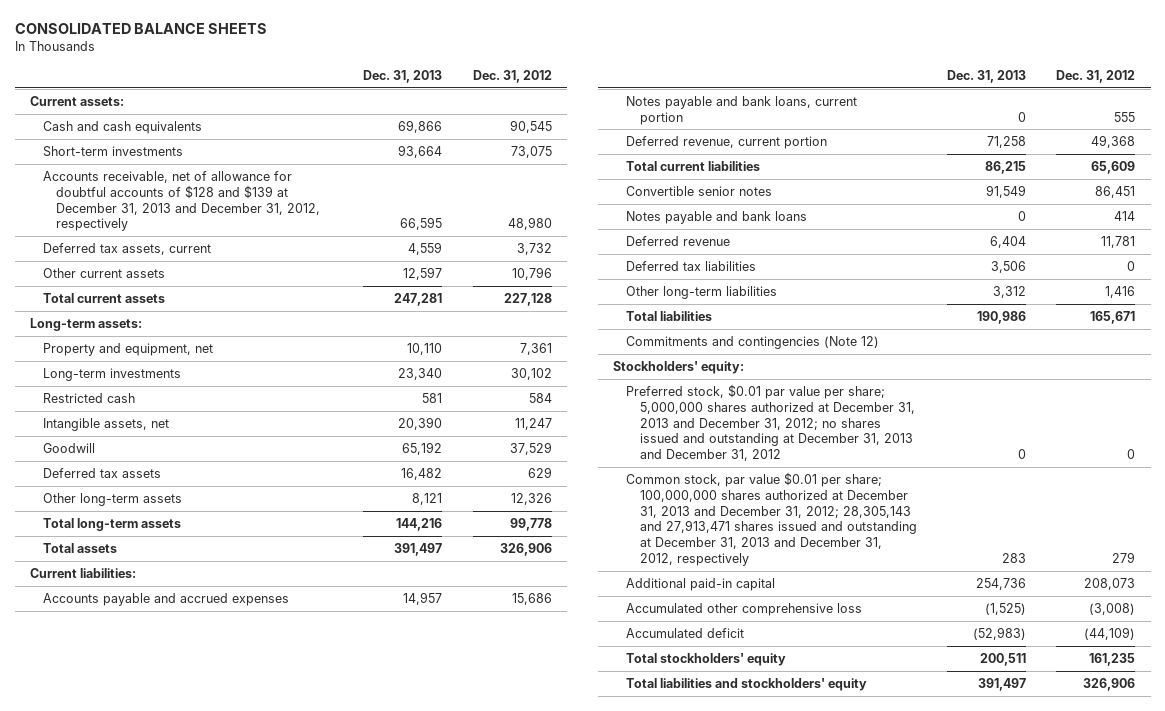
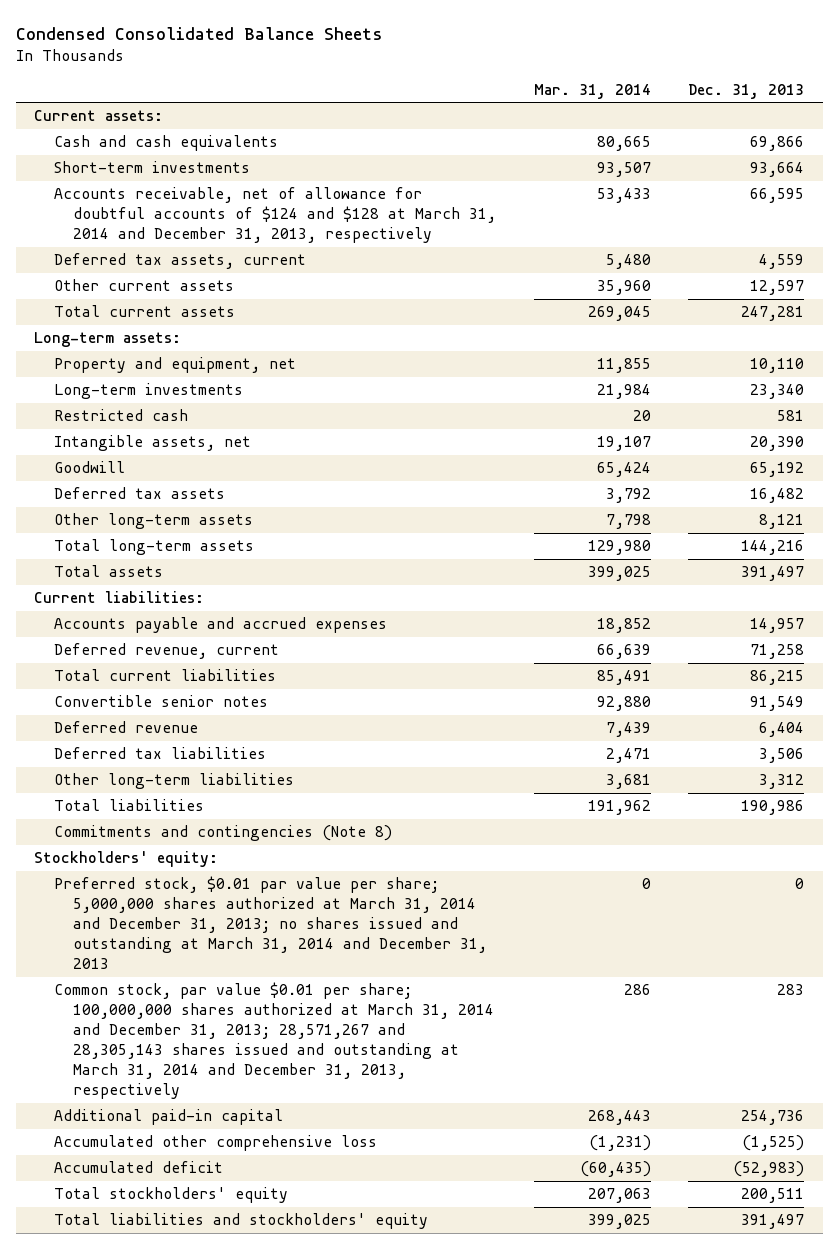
[14,22,267,34] CONSOLIDATED BALANCE SHEETS -> [15,26,383,40] Condensed Consolidated Balance Sheets
[472,69,552,83] Dec. 31, 2012 -> none
none -> [533,83,651,99] Mar. 31, 2014
[42,170,321,232] Accounts receivable, net of allowance for doubtful accounts of $128 and $139 at December 31, 2013 and December 31, 2012, respectively -> [53,187,497,244] Accounts receivable, net of allowance for doubtful accounts of $124 and $128 at March 31, 2014 and December 31, 2013, respectively
[626,95,858,125] Notes payable and bank loans, current portion -> none
[626,135,828,149] Deferred revenue, current portion -> [53,643,279,660] Deferred revenue, current
[626,210,808,224] Notes payable and bank loans -> none
[626,335,880,349] Commitments and contingencies (Note 12) -> [53,825,392,842] Commitments and contingencies (Note 8)
[626,383,915,462] Preferred stock, $0.01 par value per share; 5,000,000 shares authorized at December 31, 2013 and December 31, 2012; no shares issued and outstanding at December 31, 2013 and December 31, 2012 -> [53,876,488,970] Preferred stock, $0.01 par value per share; 5,000,000 shares authorized at March 31, 2014 and December 31, 2013; no shares issued and outstanding at March 31, 2014 and December 31, 2013
[626,471,917,567] Common stock, par value $0.01 per share; 100,000,000 shares authorized at December 31, 2013 and December 31, 2012; 28,305,143 and 27,913,471 shares issued and outstanding at December 31, 2013 and December 31, 2012, respectively -> [53,982,495,1100] Common stock, par value $0.01 per share; 100,000,000 shares authorized at March 31, 2014 and December 31, 2013; 28,571,267 and 28,305,143 shares issued and outstanding at March 31, 2014 and December 31, 2013, respectively

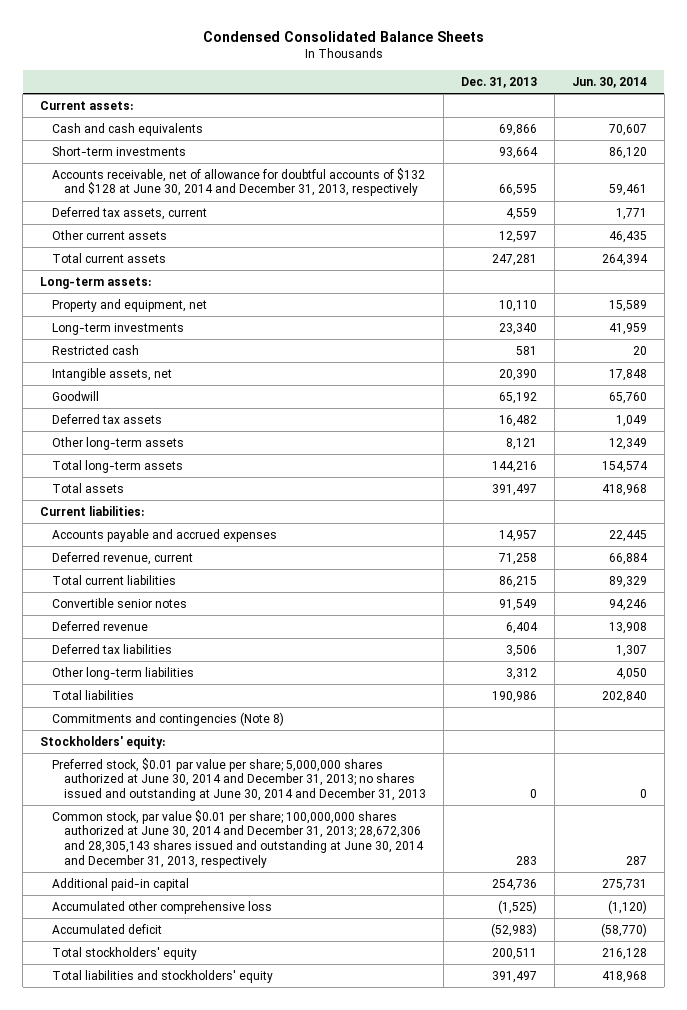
[533,83,651,99] Mar. 31, 2014 -> none
none -> [571,76,647,88] Jun. 30, 2014
[53,187,497,244] Accounts receivable, net of allowance for doubtful accounts of $124 and $128 at March 31, 2014 and December 31, 2013, respectively -> [52,167,426,197] Accounts receivable, net of allowance for doubtful accounts of $132 and $128 at June 30, 2014 and December 31, 2013, respectively
[53,876,488,970] Preferred stock, $0.01 par value per share; 5,000,000 shares authorized at March 31, 2014 and December 31, 2013; no shares issued and outstanding at March 31, 2014 and December 31, 2013 -> [52,757,427,802] Preferred stock, $0.01 par value per share; 5,000,000 shares authorized at June 30, 2014 and December 31, 2013; no shares issued and outstanding at June 30, 2014 and December 31, 2013
[53,982,495,1100] Common stock, par value $0.01 per share; 100,000,000 shares authorized at March 31, 2014 and December 31, 2013; 28,571,267 and 28,305,143 shares issued and outstanding at March 31, 2014 and December 31, 2013, respectively -> [52,809,425,868] Common stock, par value $0.01 per share; 100,000,000 shares authorized at June 30, 2014 and December 31, 2013; 28,672,306 and 28,305,143 shares issued and outstanding at June 30, 2014 and December 31, 2013, respectively

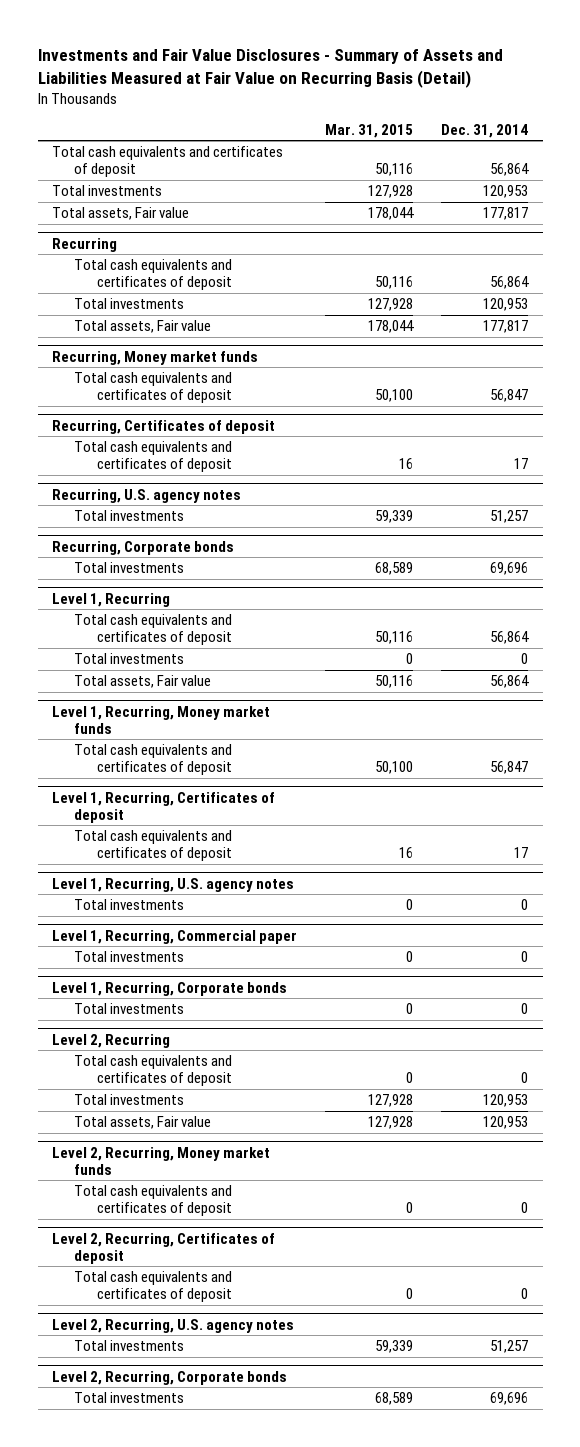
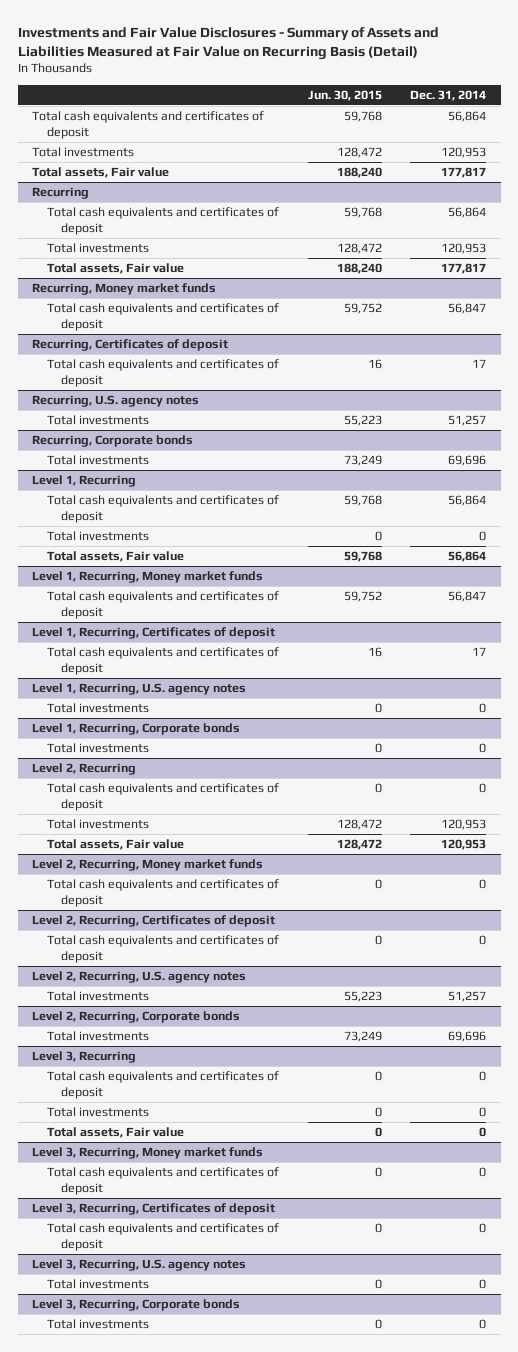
[325,124,414,139] Mar. 31, 2015 -> none
none -> [307,89,382,101] Jun. 30, 2015
[51,929,297,944] Level 1, Recurring, Commercial paper -> none
[74,951,185,963] Total investments -> none
none -> [32,1051,137,1064] Level 3, Recurring
none -> [46,1071,279,1099] Total cash equivalents and certificates of deposit
none -> [46,1107,149,1118] Total investments
none -> [46,1127,184,1139] Total assets, Fair value
none -> [32,1147,264,1160] Level 3, Recurring, Money market funds
none -> [46,1167,279,1195] Total cash equivalents and certificates of deposit
none -> [32,1203,276,1216] Level 3, Recurring, Certificates of deposit
none -> [46,1223,279,1251] Total cash equivalents and certificates of deposit
none -> [32,1259,247,1272] Level 3, Recurring, U.S. agency notes
none -> [46,1279,149,1290] Total investments
none -> [32,1299,241,1312] Level 3, Recurring, Corporate bonds
none -> [46,1319,149,1330] Total investments

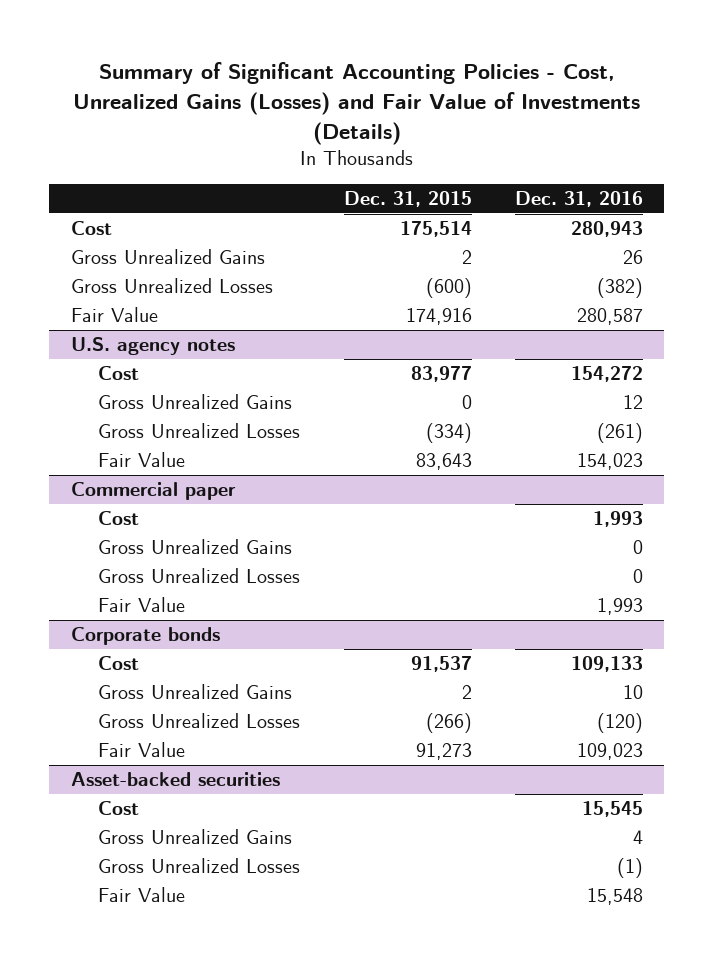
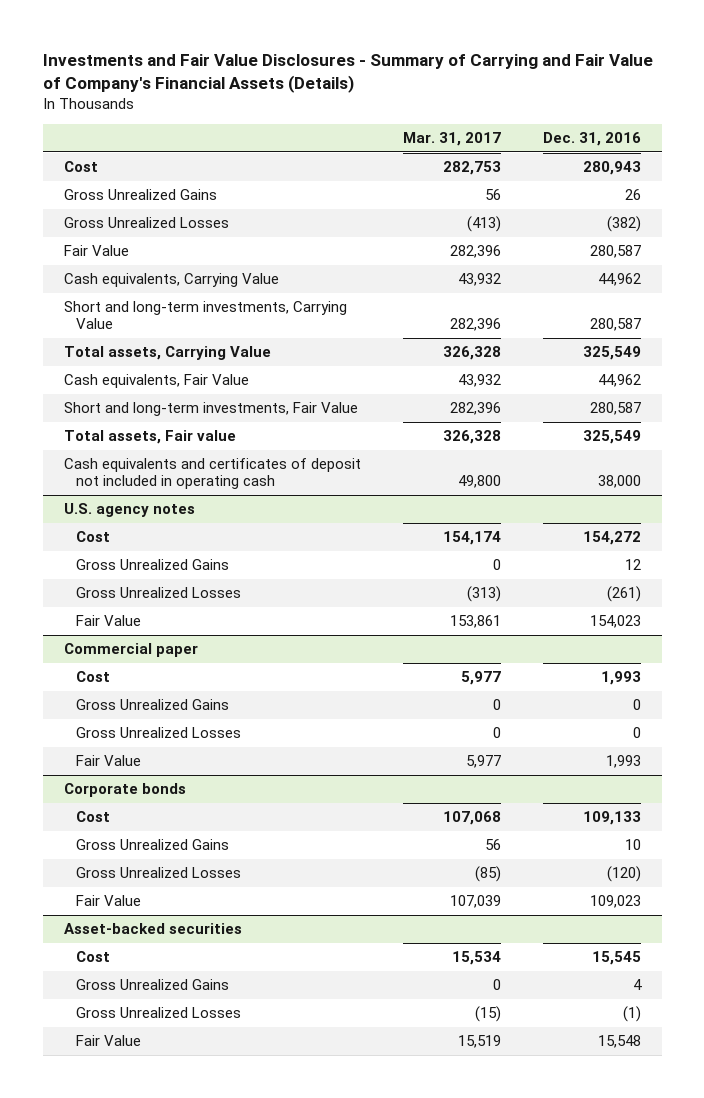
[72,61,640,145] Summary of Significant Accounting Policies - Cost, Unrealized Gains (Losses) and Fair Value of Investments (Details) -> [42,53,653,94] Investments and Fair Value Disclosures - Summary of Carrying and Fair Value of Company's Financial Assets (Details)
[343,191,472,208] Dec. 31, 2015 -> none
none -> [402,132,501,147] Mar. 31, 2017
none -> [63,273,279,288] Cash equivalents, Carrying Value
none -> [63,301,347,330] Short and long-term investments, Carrying Value
none -> [63,346,271,361] Total assets, Carrying Value
none -> [63,374,249,389] Cash equivalents, Fair Value
none -> [63,402,358,417] Short and long-term investments, Fair Value
none -> [63,430,236,445] Total assets, Fair value
none -> [63,458,361,490] Cash equivalents and certificates of deposit not included in operating cash

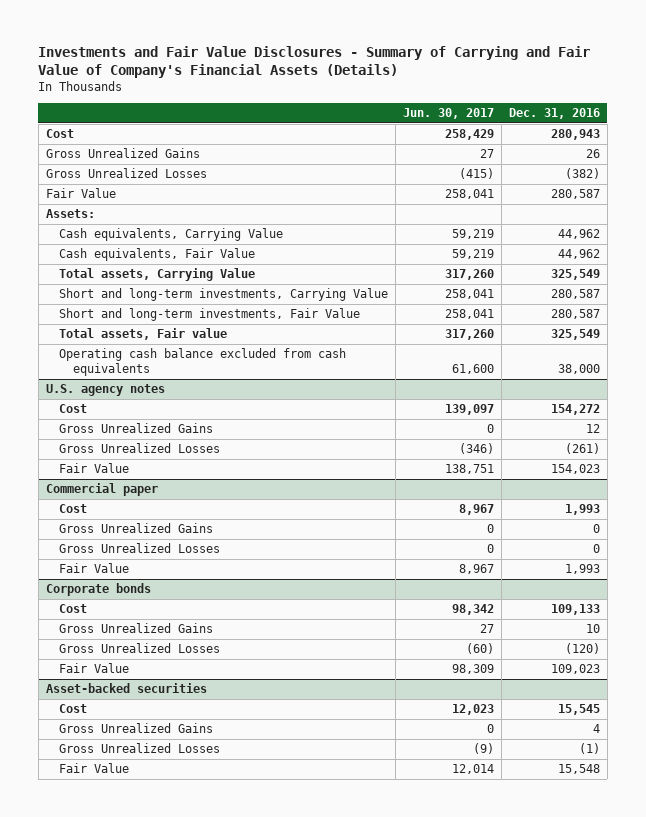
[402,132,501,147] Mar. 31, 2017 -> none
none -> [403,108,495,120] Jun. 30, 2017
none -> [45,209,95,219] Assets:
[63,346,271,361] Total assets, Carrying Value -> [59,268,256,282] Total assets, Carrying Value
[63,301,347,330] Short and long-term investments, Carrying Value -> [59,288,389,302] Short and long-term investments, Carrying Value
[63,458,361,490] Cash equivalents and certificates of deposit not included in operating cash -> [59,348,347,377] Operating cash balance excluded from cash equivalents

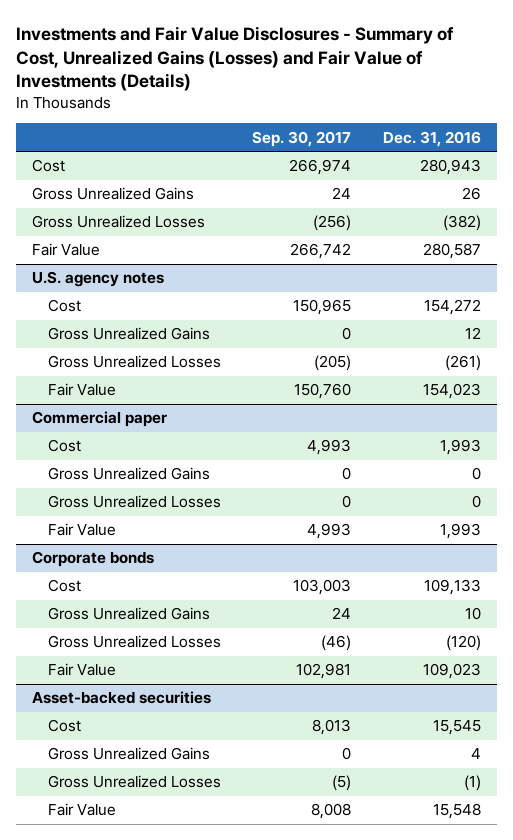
[38,45,591,79] Investments and Fair Value Disclosures - Summary of Carrying and Fair Value of Company's Financial Assets (Details) -> [16,25,455,92] Investments and Fair Value Disclosures - Summary of Cost, Unrealized Gains (Losses) and Fair Value of Investments (Details)
[403,108,495,120] Jun. 30, 2017 -> none
none -> [252,130,352,147] Sep. 30, 2017
[45,209,95,219] Assets: -> none
[59,228,284,242] Cash equivalents, Carrying Value -> none
[59,248,256,262] Cash equivalents, Fair Value -> none
[59,268,256,282] Total assets, Carrying Value -> none
[59,288,389,302] Short and long-term investments, Carrying Value -> none
[59,308,361,322] Short and long-term investments, Fair Value -> none
[59,328,228,341] Total assets, Fair value -> none
[59,348,347,377] Operating cash balance excluded from cash equivalents -> none

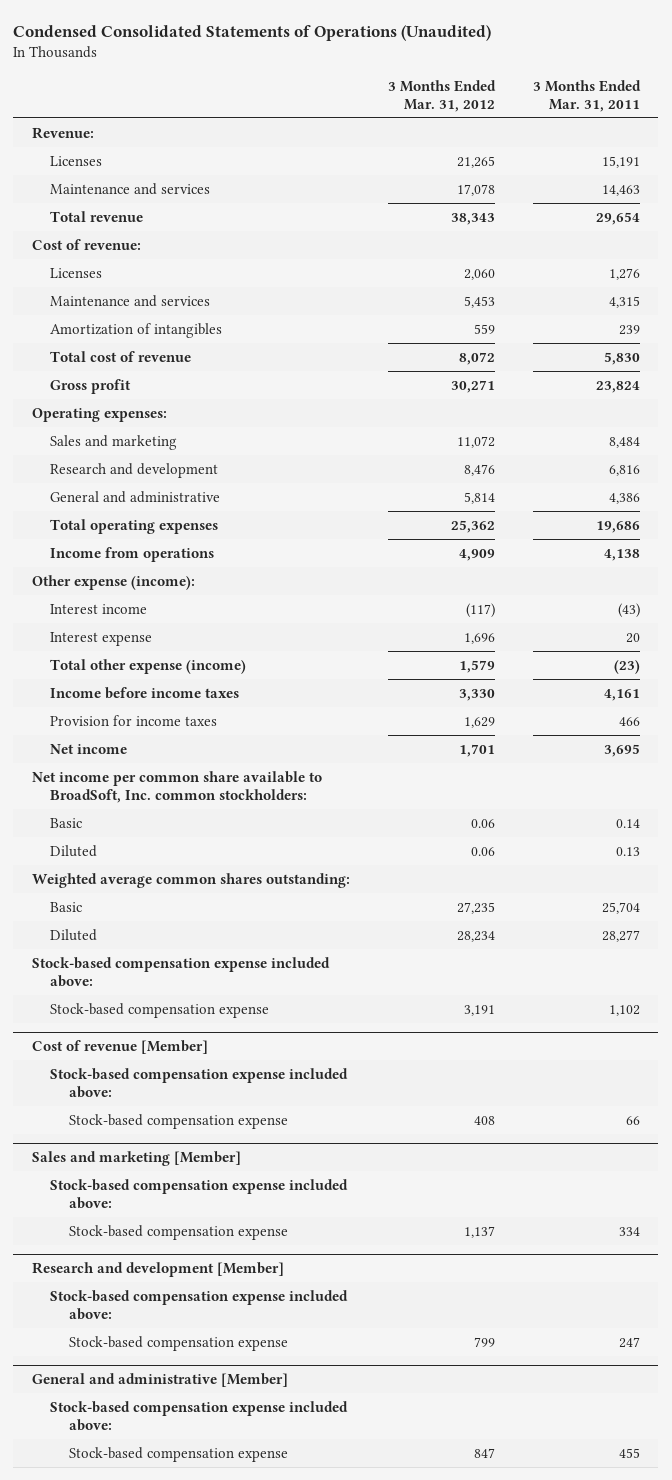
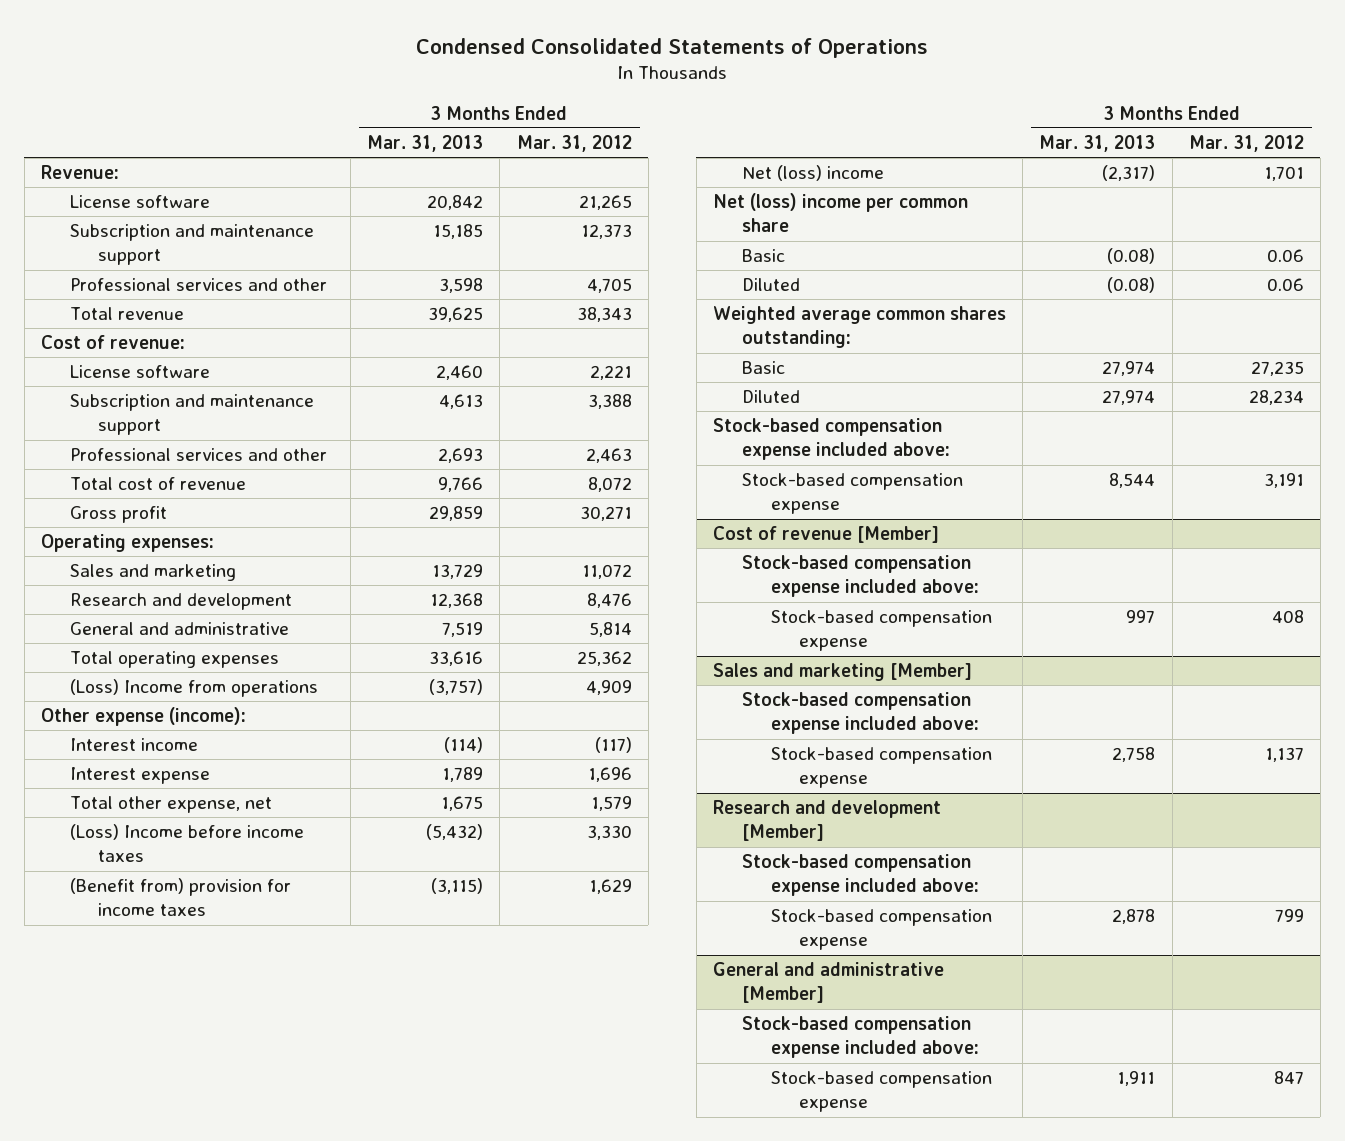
[13,24,492,41] Condensed Consolidated Statements of Operations (Unaudited) -> [416,37,929,58] Condensed Consolidated Statements of Operations
[532,79,641,112] 3 Months Ended Mar. 31, 2011 -> none
none -> [367,135,484,153] Mar. 31, 2013
[50,182,211,195] Maintenance and services -> none
[50,155,103,166] Licenses -> [69,195,210,209] License software
none -> [69,224,314,266] Subscription and maintenance support
none -> [69,278,327,292] Professional services and other
[50,267,103,278] Licenses -> none
[50,294,211,307] Maintenance and services -> none
[50,322,223,338] Amortization of intangibles -> none
none -> [69,365,210,379] License software
none -> [69,394,314,436] Subscription and maintenance support
none -> [69,448,327,462] Professional services and other
[50,546,215,562] Income from operations -> [69,679,318,698] (Loss) Income from operations
[50,658,247,674] Total other expense (income) -> [69,796,272,814] Total other expense, net
[50,686,240,699] Income before income taxes -> [69,824,304,863] (Loss) Income before income taxes
[50,714,218,726] Provision for income taxes -> [69,878,291,917] (Benefit from) provision for income taxes
[50,743,128,754] Net income -> [741,165,884,182] Net (loss) income
[32,770,323,803] Net income per common share available to BroadSoft, Inc. common stockholders: -> [712,193,968,233] Net (loss) income per common share

